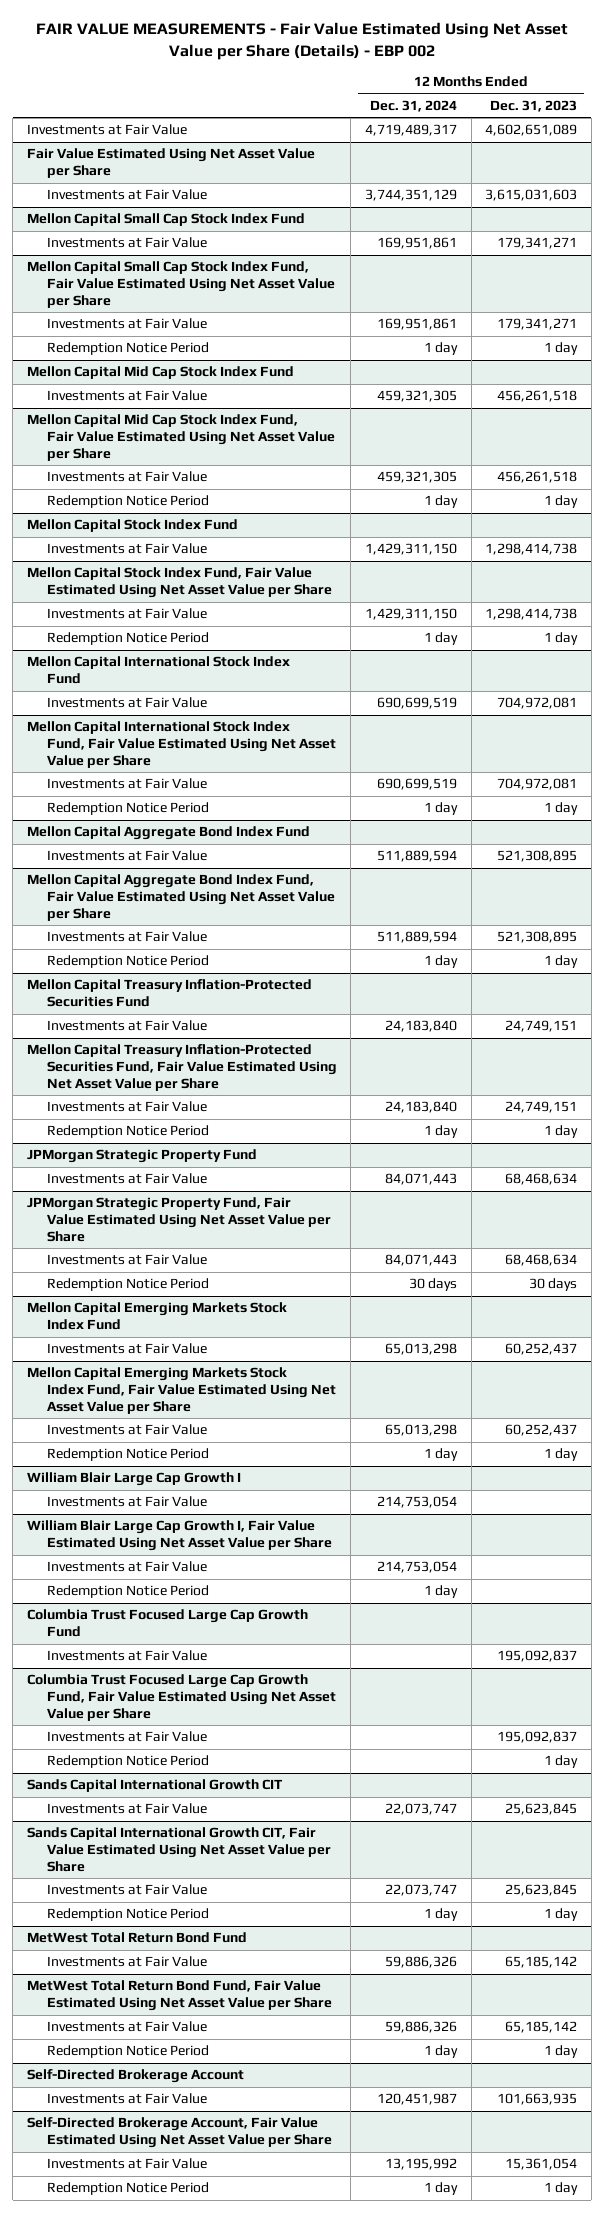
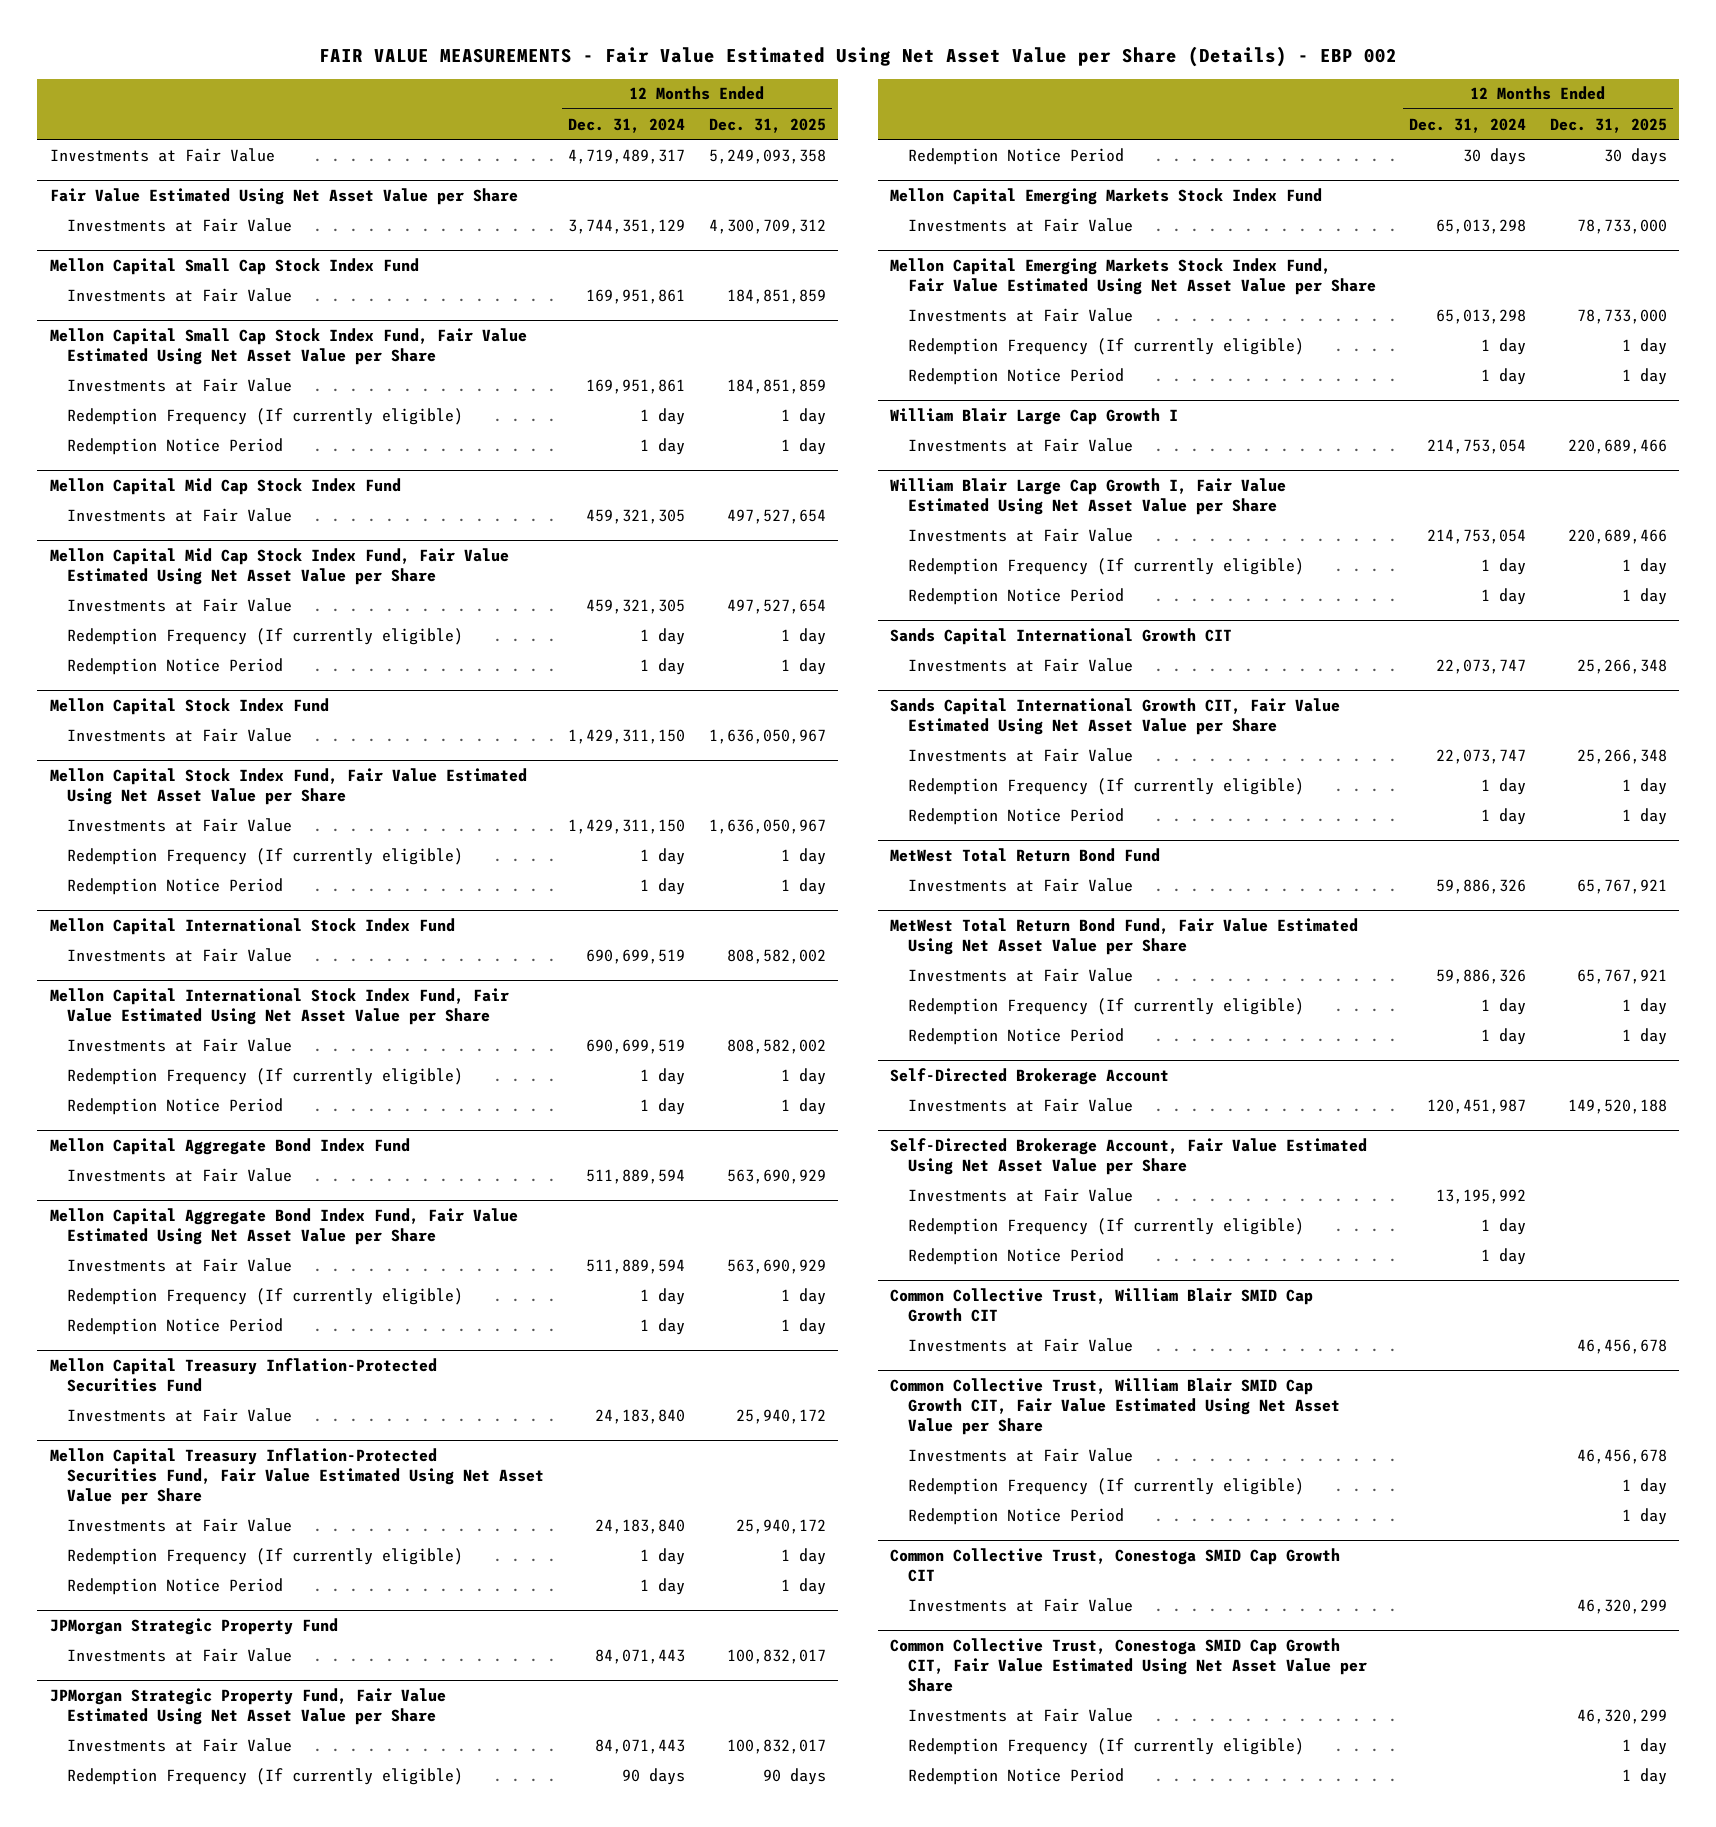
[490,99,578,112] Dec. 31, 2023 -> none
none -> [708,117,826,133] Dec. 31, 2025
none -> [66,407,463,425] Redemption Frequency (If currently eligible)
none -> [66,627,463,645] Redemption Frequency (If currently eligible)
none -> [66,847,463,865] Redemption Frequency (If currently eligible)
none -> [66,1067,463,1085] Redemption Frequency (If currently eligible)
none -> [66,1287,463,1305] Redemption Frequency (If currently eligible)
none -> [66,1547,463,1565] Redemption Frequency (If currently eligible)
none -> [66,1767,463,1785] Redemption Frequency (If currently eligible)
none -> [907,337,1304,355] Redemption Frequency (If currently eligible)
none -> [907,557,1304,575] Redemption Frequency (If currently eligible)
[27,1609,309,1638] Columbia Trust Focused Large Cap Growth Fund -> none
[46,1650,207,1662] Investments at Fair Value -> none
[27,1674,336,1721] Columbia Trust Focused Large Cap Growth Fund, Fair Value Estimated Using Net Asset Value per Share -> none
[46,1731,207,1743] Investments at Fair Value -> none
[46,1755,209,1769] Redemption Notice Period -> none
none -> [907,777,1304,795] Redemption Frequency (If currently eligible)
none -> [907,997,1304,1015] Redemption Frequency (If currently eligible)
none -> [907,1217,1304,1235] Redemption Frequency (If currently eligible)
none -> [890,1287,1314,1322] Common Collective Trust, William Blair SMID Cap Growth CIT
none -> [907,1337,1133,1352] Investments at Fair Value
none -> [890,1377,1340,1435] Common Collective Trust, William Blair SMID Cap Growth CIT, Fair Value Estimated Using Net Asset Value per Share
none -> [907,1447,1133,1462] Investments at Fair Value
none -> [907,1477,1304,1495] Redemption Frequency (If currently eligible)
none -> [907,1507,1124,1525] Redemption Notice Period
none -> [890,1547,1341,1582] Common Collective Trust, Conestoga SMID Cap Growth CIT
none -> [907,1597,1133,1612] Investments at Fair Value
none -> [890,1637,1367,1692] Common Collective Trust, Conestoga SMID Cap Growth CIT, Fair Value Estimated Using Net Asset Value per Share
none -> [907,1707,1133,1722] Investments at Fair Value
none -> [907,1737,1304,1755] Redemption Frequency (If currently eligible)
none -> [907,1767,1124,1785] Redemption Notice Period

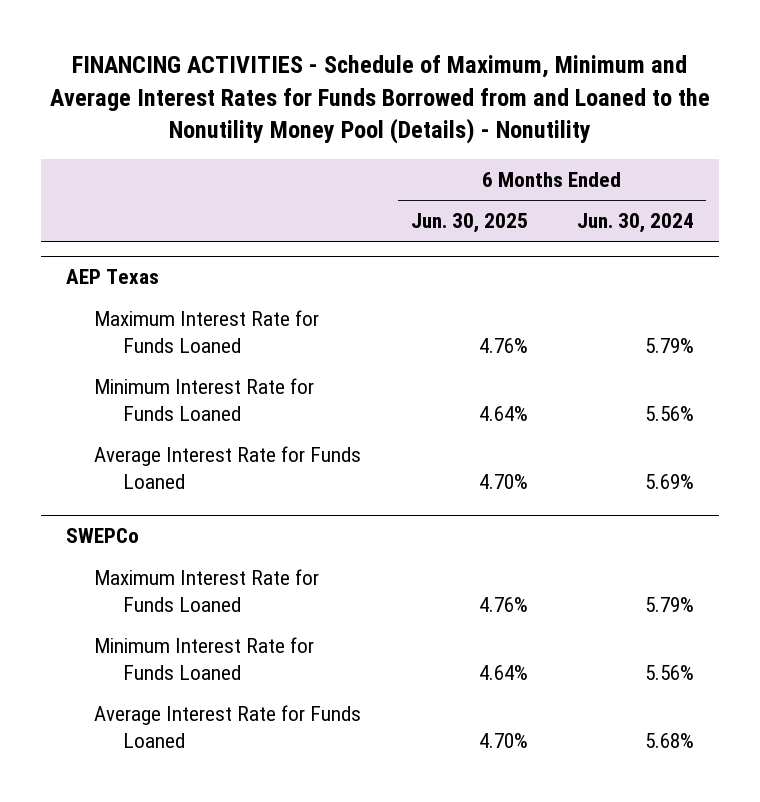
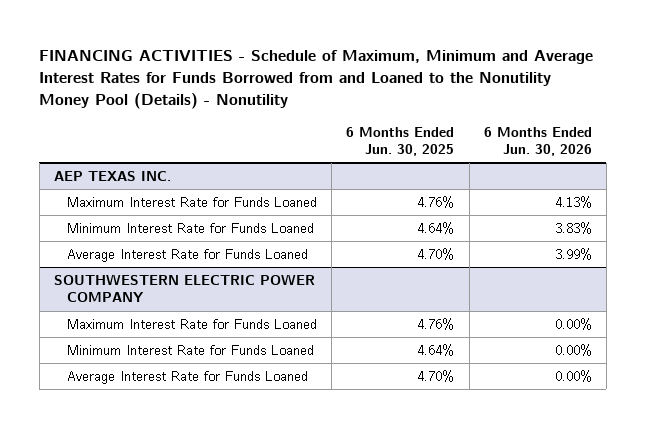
[576,213,694,234] Jun. 30, 2024 -> none
none -> [483,126,592,157] 6 Months Ended Jun. 30, 2026
[65,269,159,285] AEP Texas -> [53,171,171,182] AEP TEXAS INC.
[65,528,139,544] SWEPCo -> [53,274,315,303] SOUTHWESTERN ELECTRIC POWER COMPANY

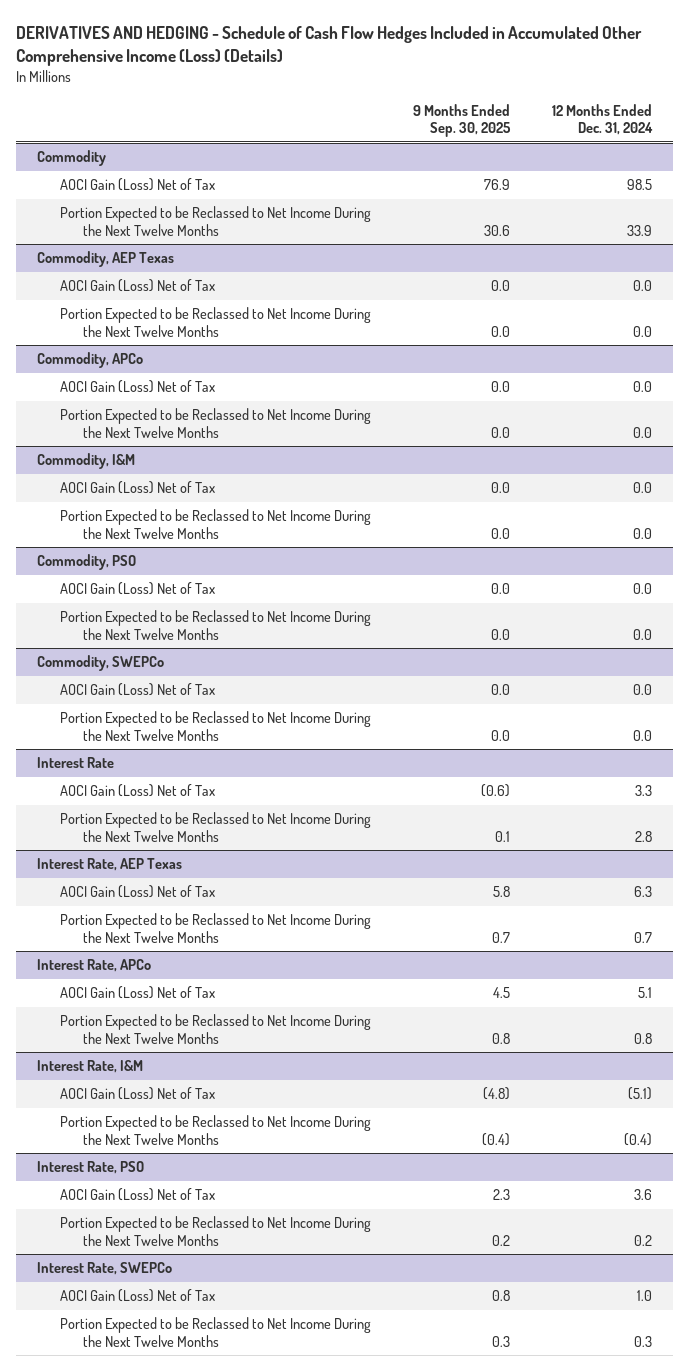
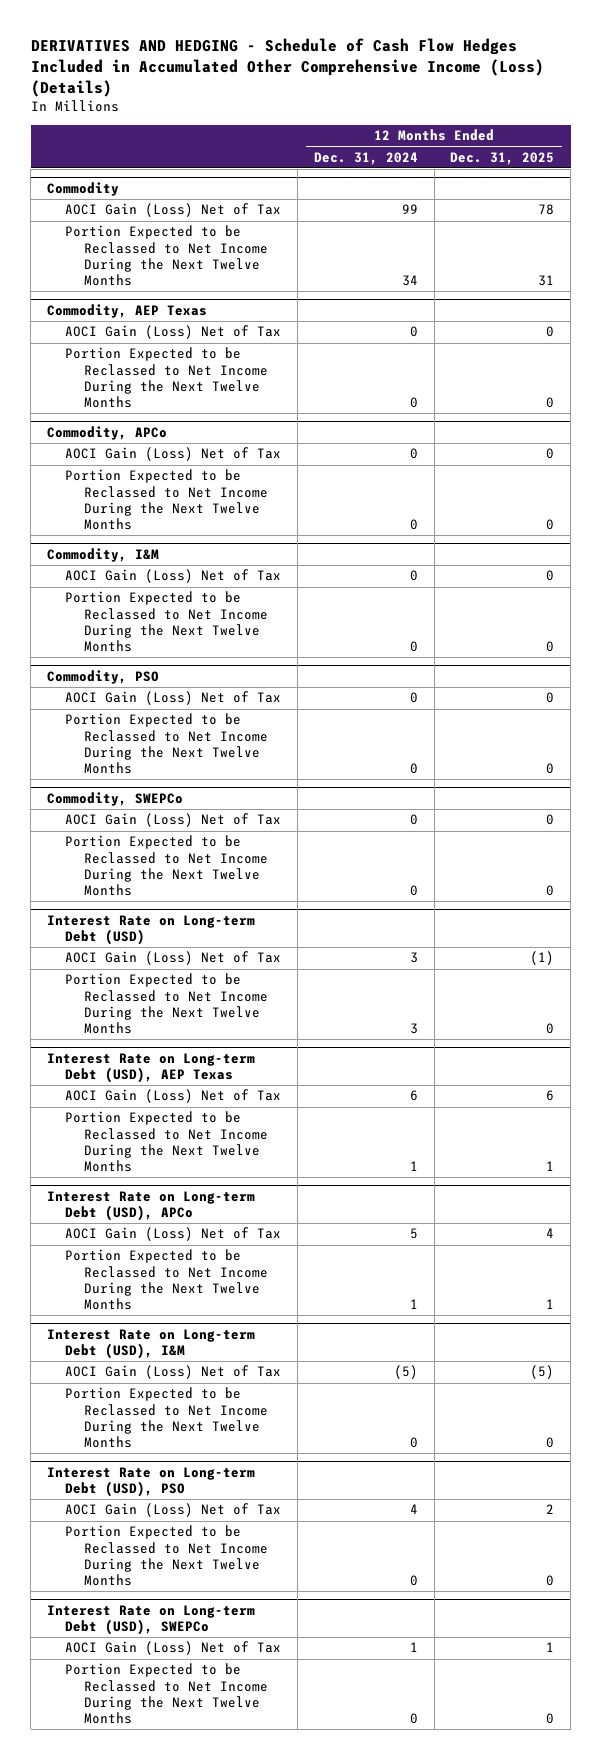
[412,103,511,138] 9 Months Ended Sep. 30, 2025 -> none
none -> [450,151,555,165] Dec. 31, 2025
[627,179,653,191] 98.5 -> [401,204,418,215] 99
[627,224,653,236] 33.9 -> [401,275,418,287] 34
[633,280,653,292] 0.0 -> [409,326,418,338] 0
[633,325,653,337] 0.0 -> [409,397,418,409] 0
[633,381,653,393] 0.0 -> [409,448,418,460] 0
[633,426,653,438] 0.0 -> [409,519,418,531] 0
[633,482,653,494] 0.0 -> [409,570,418,582] 0
[633,527,653,539] 0.0 -> [409,641,418,653] 0
[633,583,653,595] 0.0 -> [409,692,418,704] 0
[633,628,653,640] 0.0 -> [409,763,418,775] 0
[37,858,183,872] Interest Rate, AEP Texas -> none
[37,959,152,973] Interest Rate, APCo -> none
[37,1060,144,1074] Interest Rate, I&M -> none
[37,1161,145,1175] Interest Rate, PSO -> none
[37,1262,173,1276] Interest Rate, SWEPCo -> none
[633,684,653,696] 0.0 -> [409,814,418,826] 0
[633,729,653,741] 0.0 -> [409,885,418,897] 0
[37,757,115,769] Interest Rate -> [46,914,255,945] Interest Rate on Long-term Debt (USD)
[635,785,653,797] 3.3 -> [409,952,418,964] 3
[635,830,653,842] 2.8 -> [409,1023,418,1035] 3
none -> [46,1052,255,1083] Interest Rate on Long-term Debt (USD), AEP Texas
[634,886,653,898] 6.3 -> [409,1090,418,1102] 6
[634,931,653,943] 0.7 -> [409,1161,418,1172] 1
none -> [46,1190,255,1221] Interest Rate on Long-term Debt (USD), APCo
[638,987,653,999] 5.1 -> [409,1228,418,1240] 5
[634,1032,653,1044] 0.8 -> [409,1299,418,1310] 1
none -> [46,1328,255,1359] Interest Rate on Long-term Debt (USD), I&M
[628,1087,653,1101] (5.1) -> [393,1365,418,1380] (5)
[624,1132,653,1146] (0.4) -> [409,1437,418,1449] 0
none -> [46,1466,255,1497] Interest Rate on Long-term Debt (USD), PSO
[634,1189,653,1201] 3.6 -> [409,1504,418,1515] 4
[634,1234,653,1246] 0.2 -> [409,1575,418,1587] 0
none -> [46,1604,255,1635] Interest Rate on Long-term Debt (USD), SWEPCo
[637,1290,653,1302] 1.0 -> [409,1642,418,1653] 1
[634,1335,653,1347] 0.3 -> [409,1713,418,1725] 0

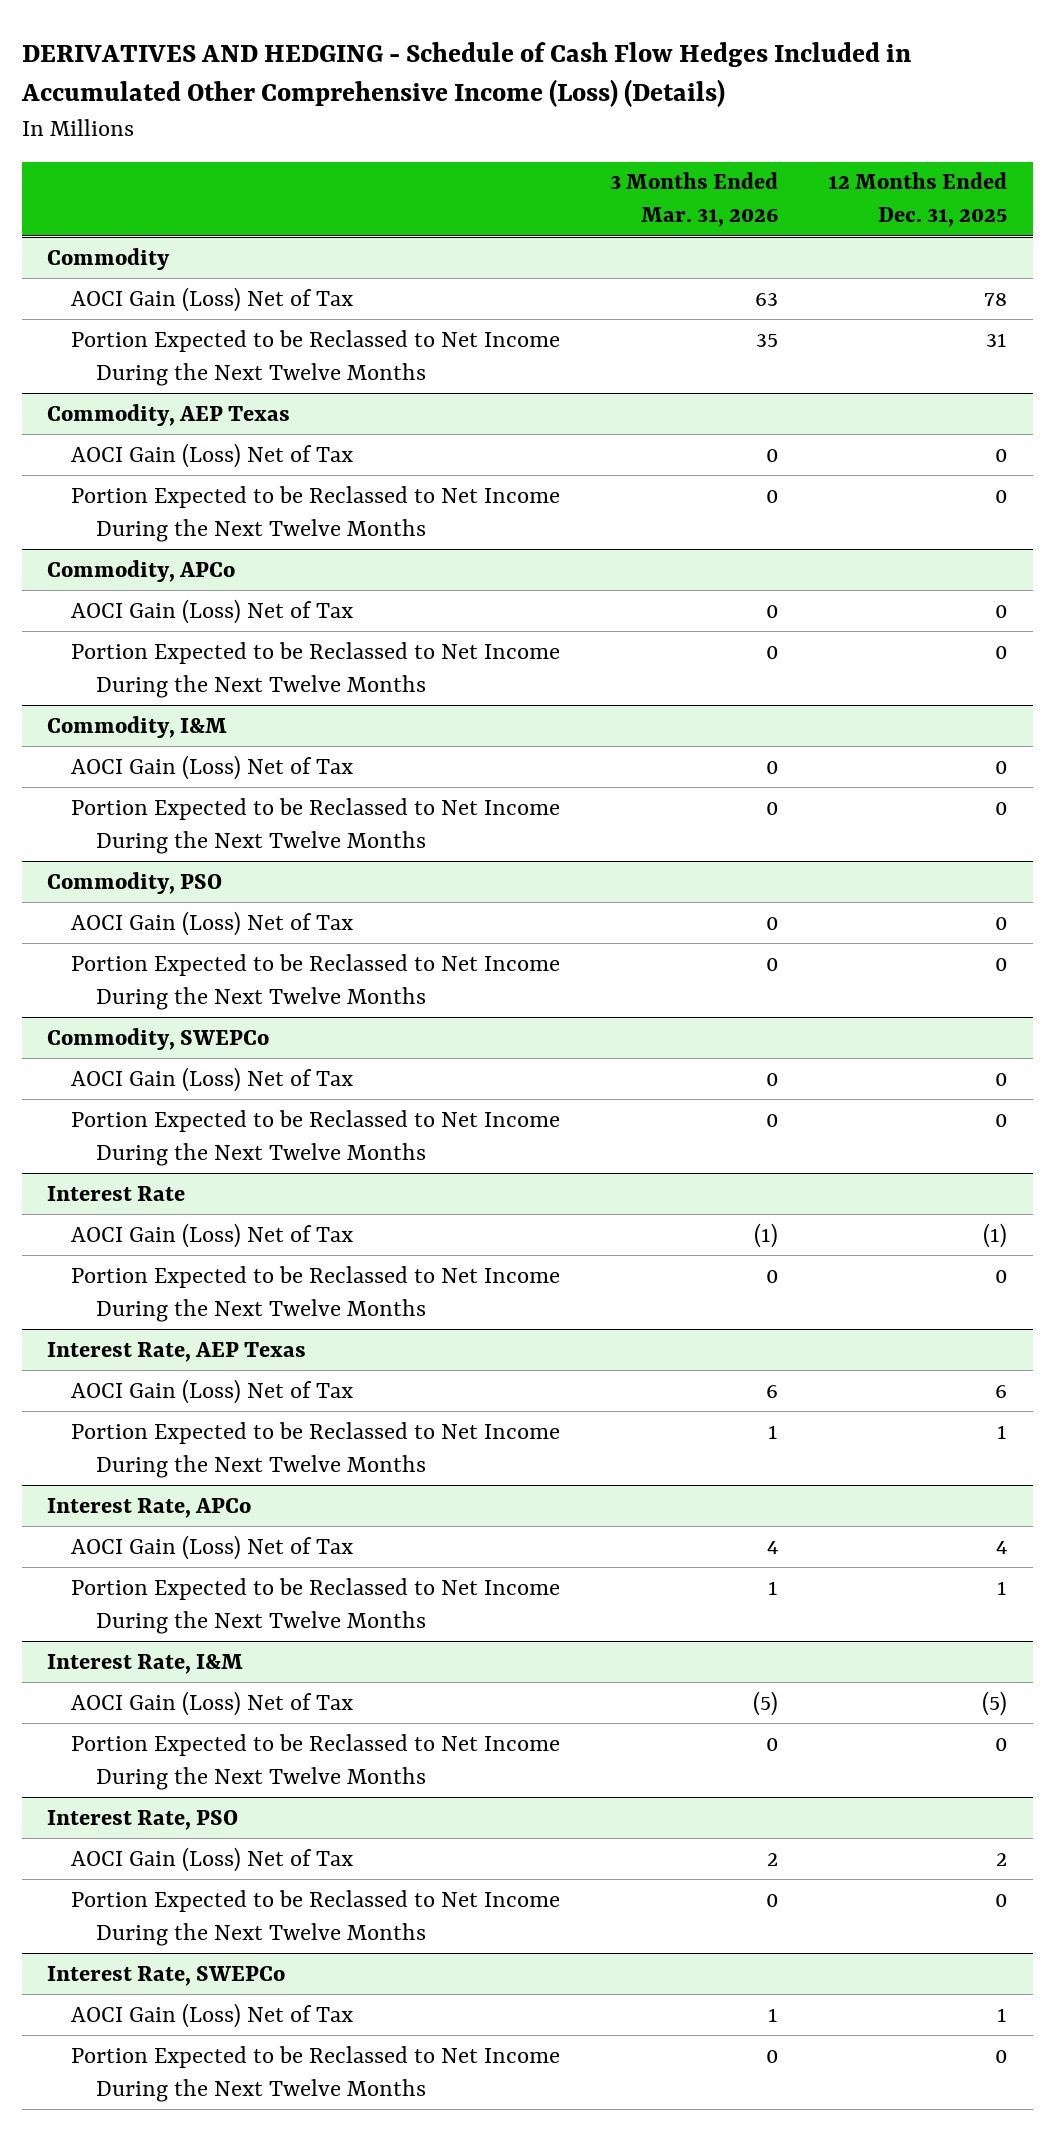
[313,151,418,165] Dec. 31, 2024 -> none
none -> [610,172,779,228] 3 Months Ended Mar. 31, 2026
[46,914,255,945] Interest Rate on Long-term Debt (USD) -> [47,1185,186,1201] Interest Rate
[46,1052,255,1083] Interest Rate on Long-term Debt (USD), AEP Texas -> none
none -> [47,1341,307,1362] Interest Rate, AEP Texas
[46,1190,255,1221] Interest Rate on Long-term Debt (USD), APCo -> none
none -> [47,1497,252,1518] Interest Rate, APCo
[46,1328,255,1359] Interest Rate on Long-term Debt (USD), I&M -> none
none -> [47,1653,244,1674] Interest Rate, I&M
[46,1466,255,1497] Interest Rate on Long-term Debt (USD), PSO -> none
none -> [47,1809,239,1830] Interest Rate, PSO
[46,1604,255,1635] Interest Rate on Long-term Debt (USD), SWEPCo -> none
none -> [47,1965,286,1986] Interest Rate, SWEPCo

